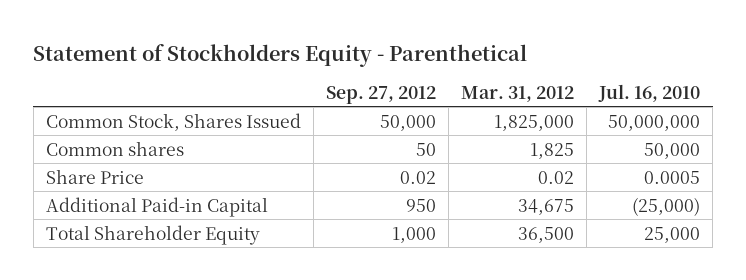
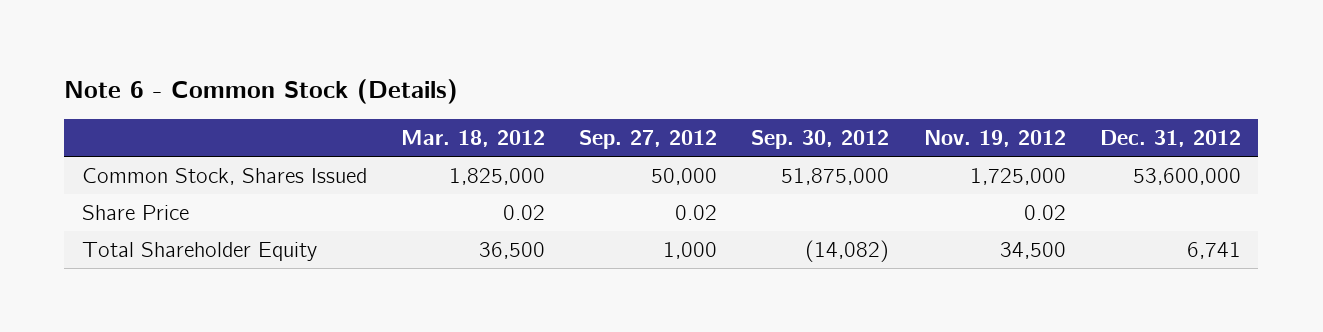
[33,43,528,67] Statement of Stockholders Equity - Parenthetical -> [64,78,459,104] Note 6 - Common Stock (Details)
[460,85,574,102] Mar. 31, 2012 -> none
[598,83,701,102] Jul. 16, 2010 -> none
none -> [400,130,545,148] Mar. 18, 2012
none -> [751,130,890,150] Sep. 30, 2012
none -> [923,130,1066,148] Nov. 19, 2012
none -> [1100,130,1242,148] Dec. 31, 2012
[45,140,184,156] Common shares -> none
[45,196,268,217] Additional Paid-in Capital -> none

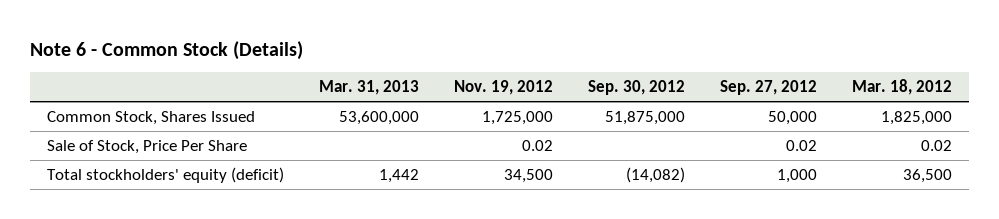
[1100,130,1242,148] Dec. 31, 2012 -> none
none -> [319,80,420,96] Mar. 31, 2013
[81,204,189,220] Share Price -> [47,139,248,154] Sale of Stock, Price Per Share
[81,241,317,261] Total Shareholder Equity -> [47,166,285,183] Total stockholders' equity (deficit)

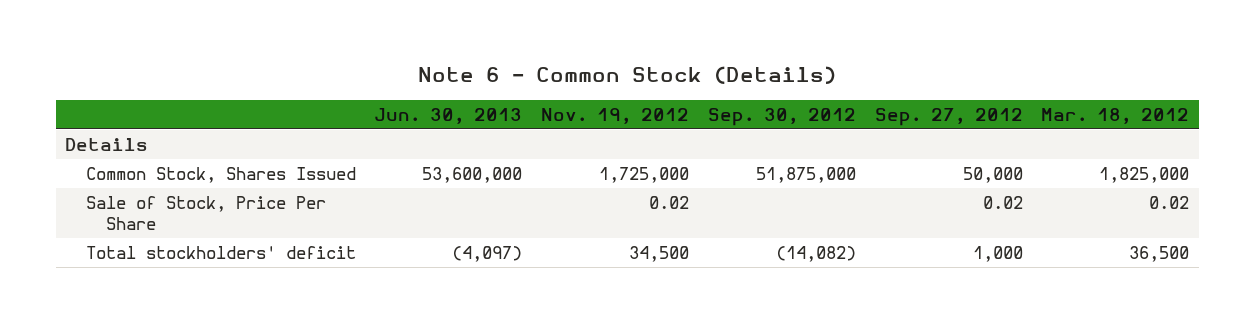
[319,80,420,96] Mar. 31, 2013 -> none
none -> [374,107,523,124] Jun. 30, 2013
none -> [64,138,148,152] Details
[47,166,285,183] Total stockholders' equity (deficit) -> [85,246,356,260] Total stockholders' deficit

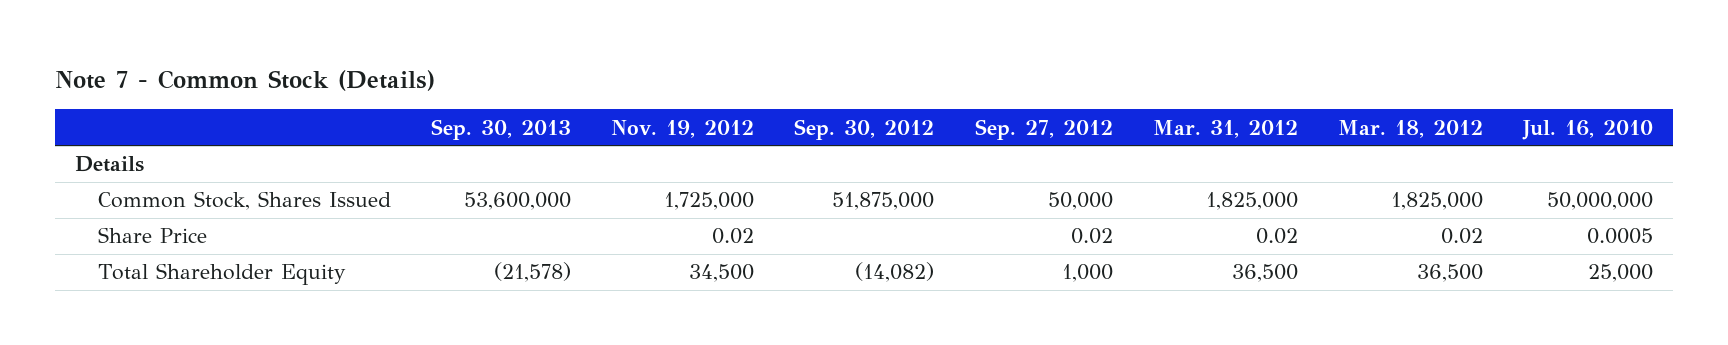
[418,66,837,85] Note 6 - Common Stock (Details) -> [54,69,435,91] Note 7 - Common Stock (Details)
[374,107,523,124] Jun. 30, 2013 -> none
none -> [430,118,571,140] Sep. 30, 2013
none -> [1152,119,1298,138] Mar. 31, 2012
none -> [1522,119,1654,140] Jul. 16, 2010
[85,196,326,231] Sale of Stock, Price Per Share -> [97,227,207,244] Share Price
[85,246,356,260] Total stockholders' deficit -> [97,263,346,286] Total Shareholder Equity

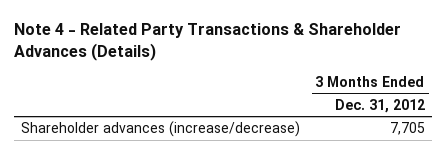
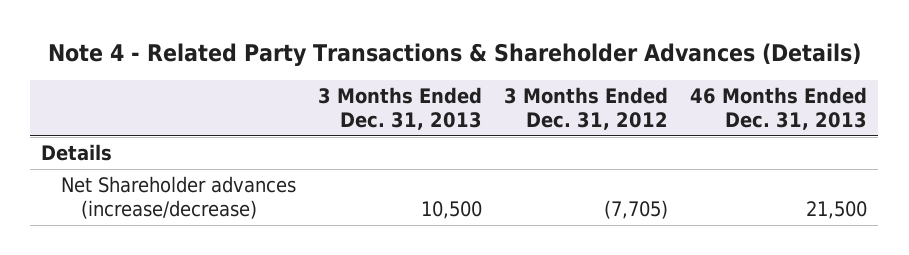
none -> [318,86,483,131] 3 Months Ended Dec. 31, 2013
none -> [690,86,868,131] 46 Months Ended Dec. 31, 2013
none -> [41,143,113,161] Details
[21,121,301,138] Shareholder advances (increase/decrease) -> [61,175,297,219] Net Shareholder advances (increase/decrease)
[389,122,425,136] 7,705 -> [604,199,669,219] (7,705)

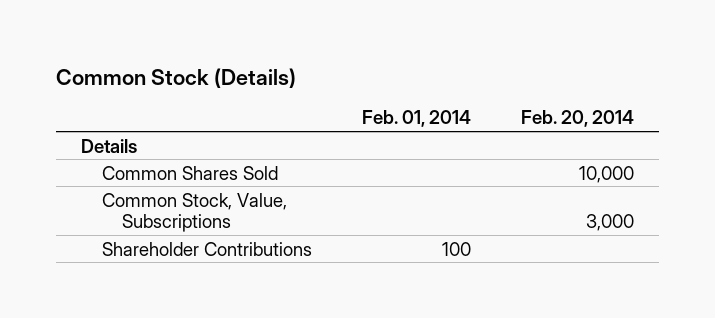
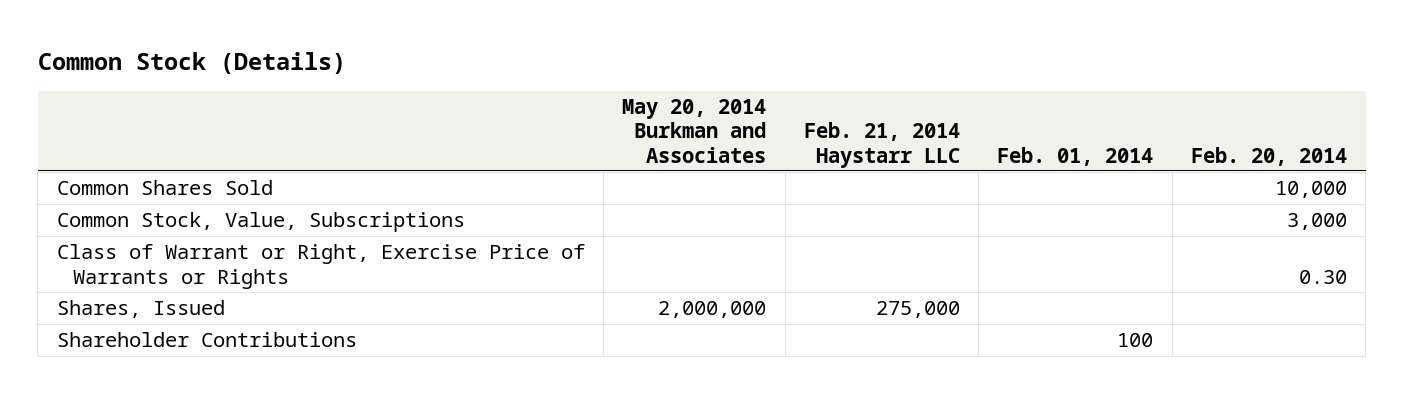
none -> [622,98,767,163] May 20, 2014 Burkman and Associates
none -> [803,122,960,168] Feb. 21, 2014 Haystarr LLC
[81,138,138,153] Details -> none
none -> [56,244,585,289] Class of Warrant or Right, Exercise Price of Warrants or Rights
none -> [56,300,225,319] Shares, Issued

